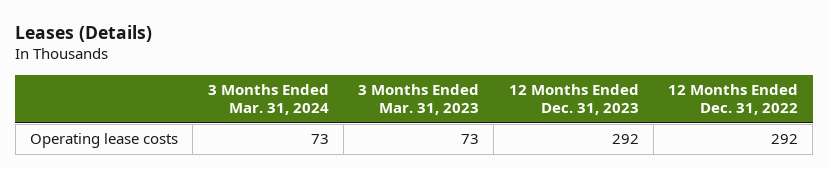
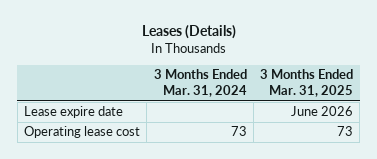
[358,83,480,116] 3 Months Ended Mar. 31, 2023 -> none
[508,83,639,116] 12 Months Ended Dec. 31, 2023 -> none
[668,83,799,116] 12 Months Ended Dec. 31, 2022 -> none
none -> [260,69,354,98] 3 Months Ended Mar. 31, 2025
none -> [23,106,123,119] Lease expire date
[30,133,179,149] Operating lease costs -> [23,126,140,139] Operating lease cost

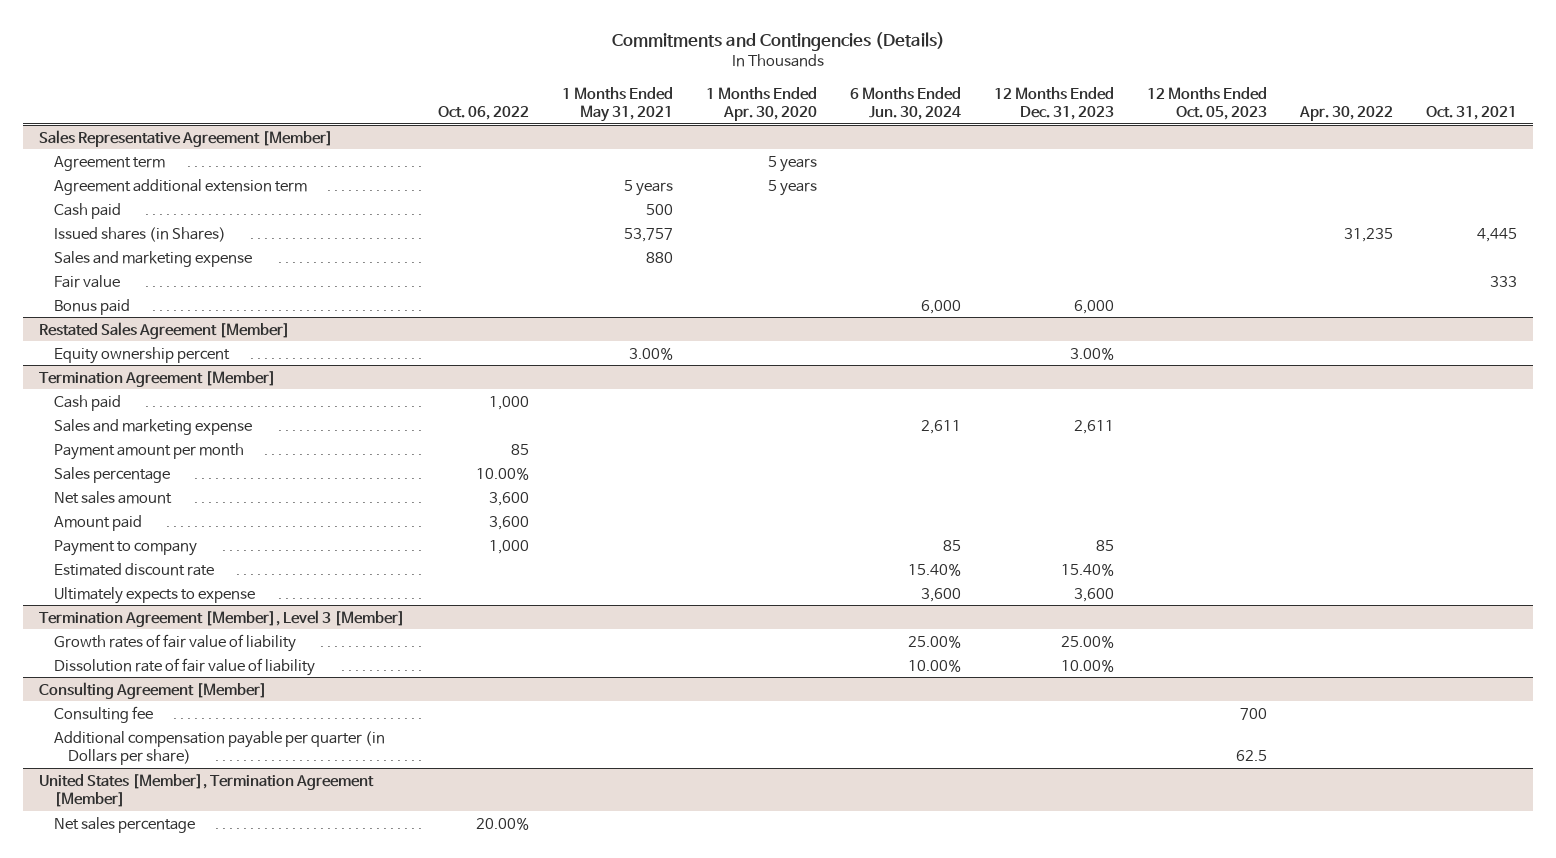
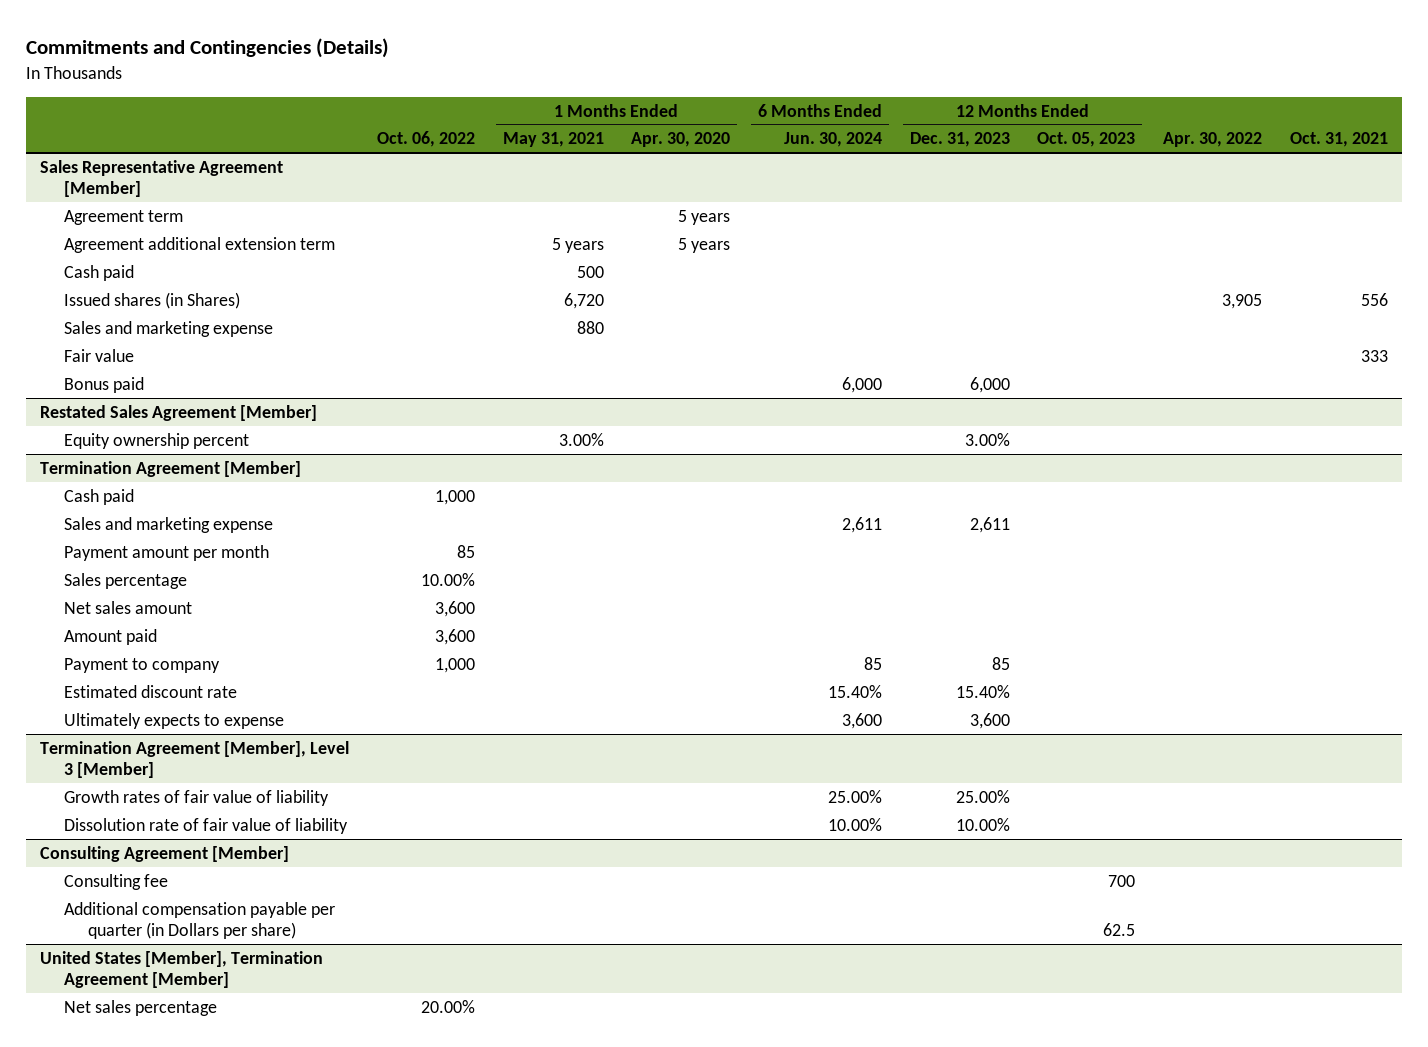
[624,227,674,242] 53,757 -> [563,292,604,309] 6,720
[1343,227,1393,242] 31,235 -> [1222,293,1263,309] 3,905
[1476,227,1517,242] 4,445 -> [1360,292,1388,306] 556

